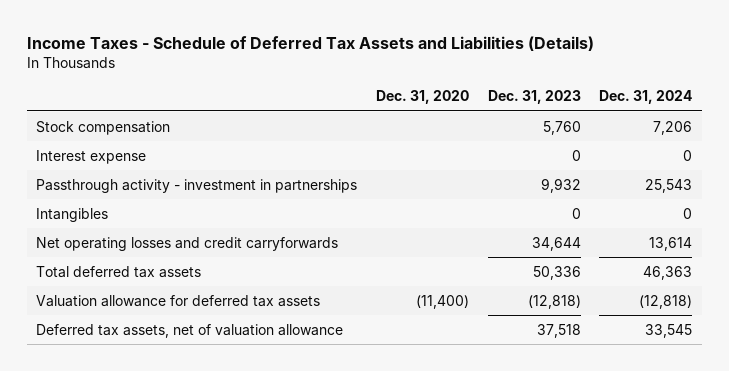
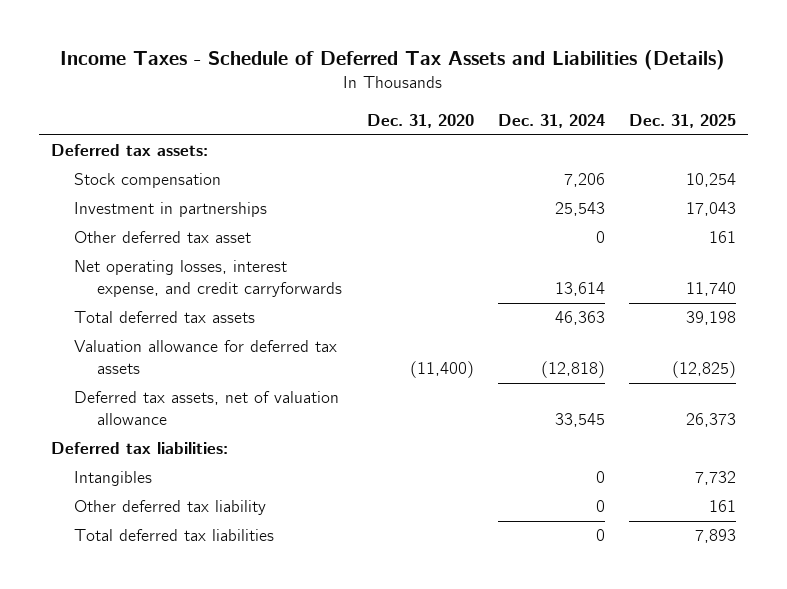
[487,90,581,105] Dec. 31, 2023 -> none
none -> [628,113,736,128] Dec. 31, 2025
none -> [50,144,208,157] Deferred tax assets:
[36,149,147,164] Interest expense -> none
[36,178,358,193] Passthrough activity - investment in partnerships -> [74,202,268,218] Investment in partnerships
none -> [74,231,252,244] Other deferred tax asset
[36,236,339,251] Net operating losses and credit carryforwards -> [74,260,343,298] Net operating losses, interest expense, and credit carryforwards
none -> [50,442,228,455] Deferred tax liabilities:
[36,207,109,222] Intangibles -> [74,471,153,487] Intangibles
none -> [74,500,267,516] Other deferred tax liability
none -> [74,529,275,542] Total deferred tax liabilities

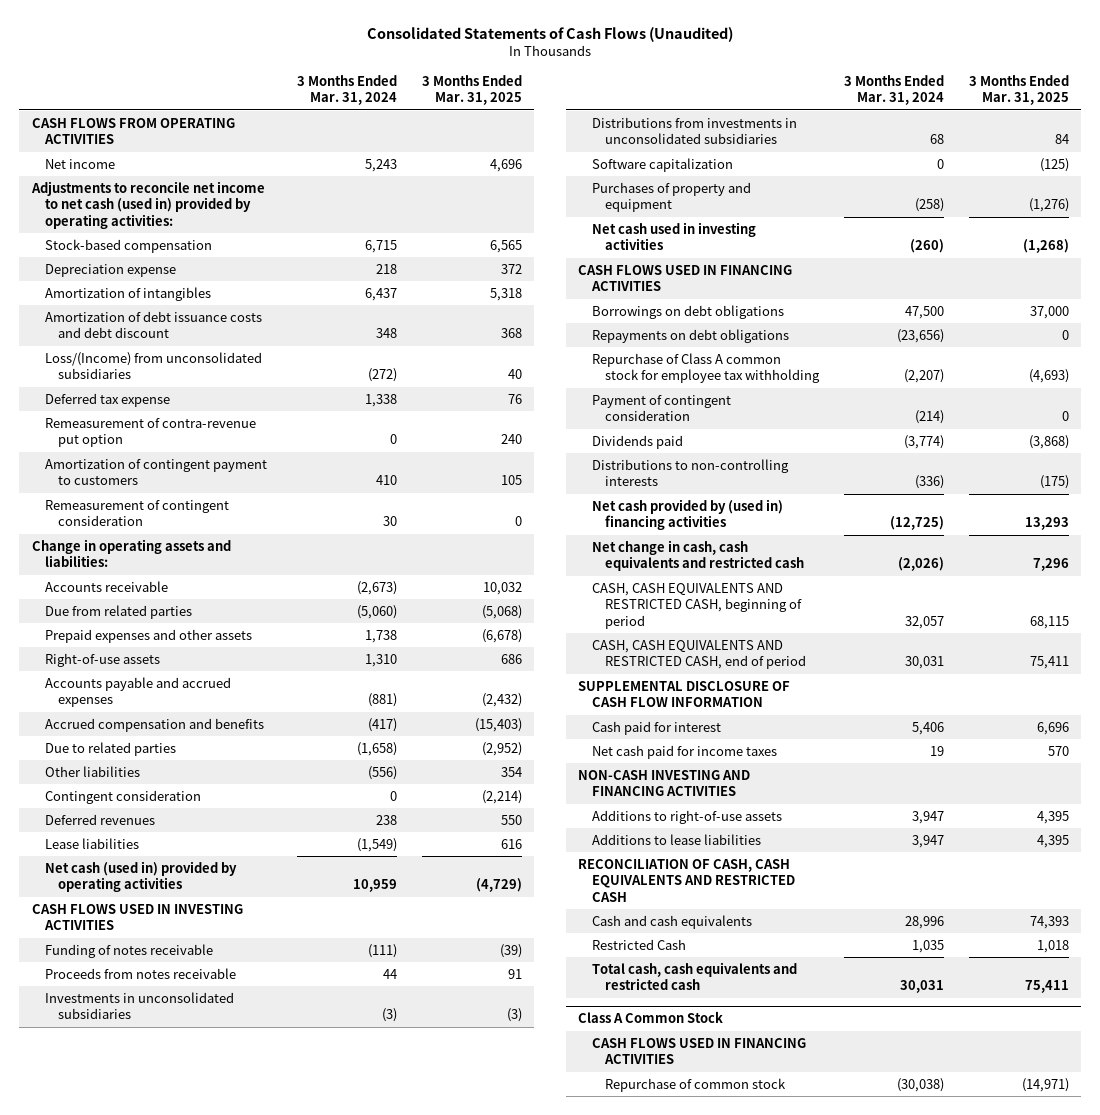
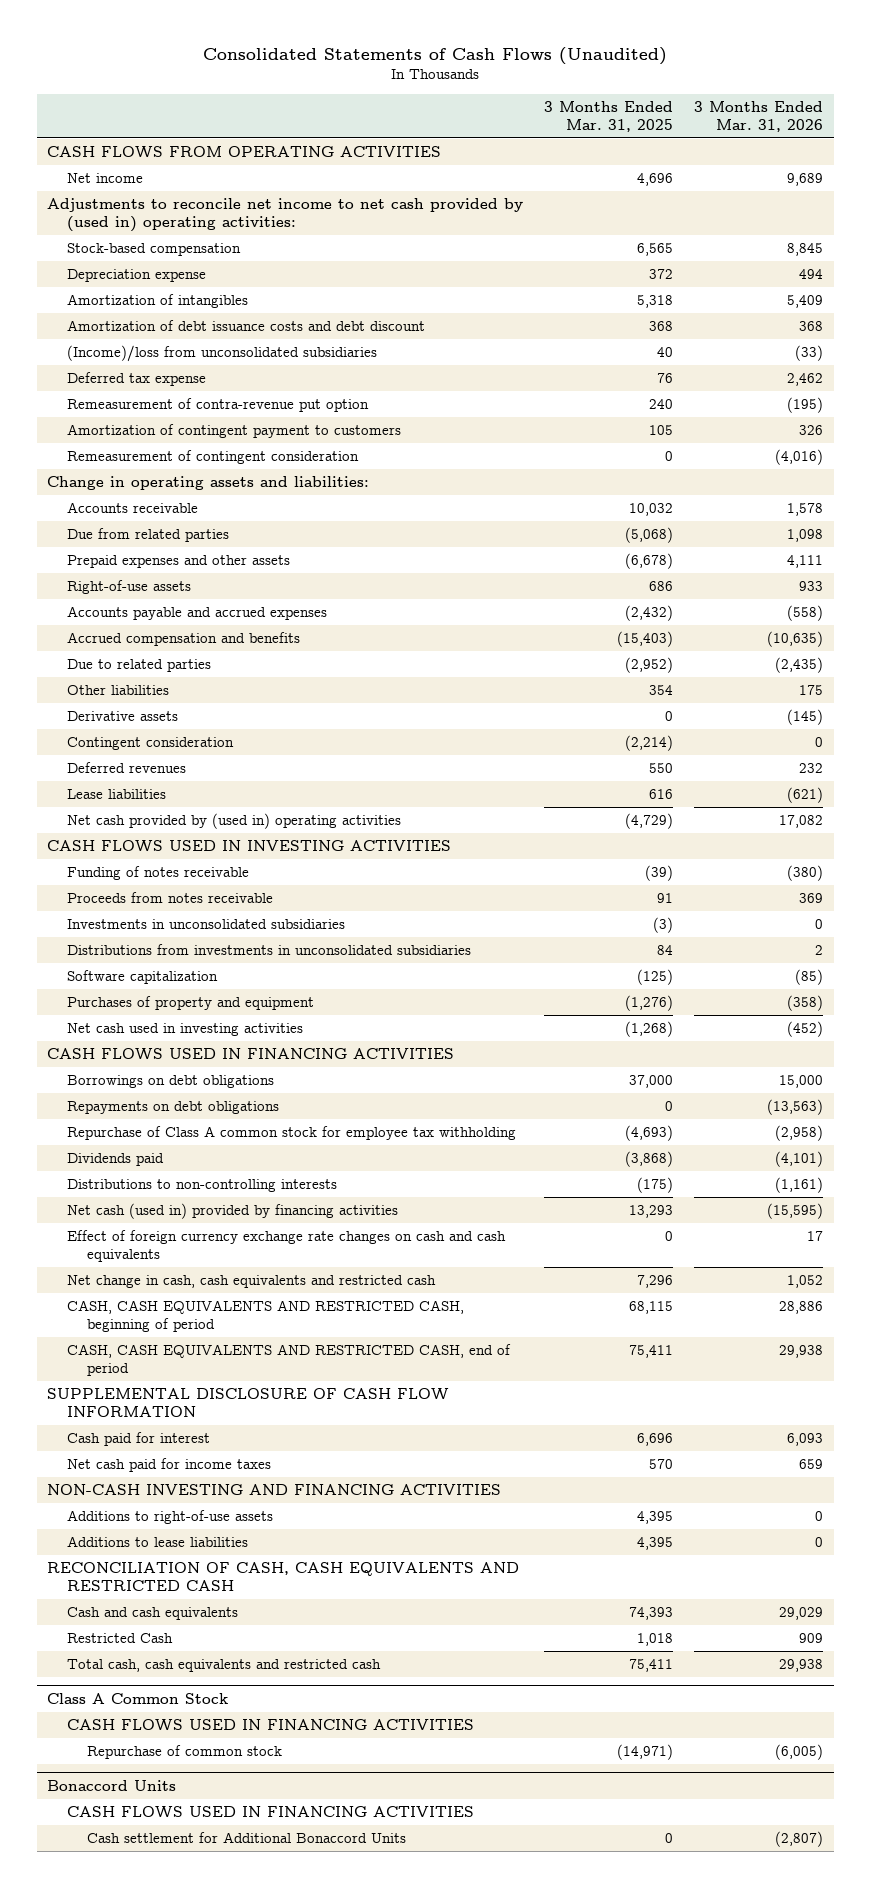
[297,74,398,106] 3 Months Ended Mar. 31, 2024 -> none
none -> [694,101,824,132] 3 Months Ended Mar. 31, 2026
[30,180,265,229] Adjustments to reconcile net income to net cash (used in) provided by operating activities: -> [47,197,524,232] Adjustments to reconcile net income to net cash provided by (used in) operating activities:
[44,351,262,380] Loss/(Income) from unconsolidated subsidiaries -> [67,344,378,362] (Income)/loss from unconsolidated subsidiaries
none -> [67,710,179,721] Derivative assets
[44,860,237,893] Net cash (used in) provided by operating activities -> [67,812,402,829] Net cash provided by (used in) operating activities
[591,394,731,422] Payment of contingent consideration -> none
[591,498,783,531] Net cash provided by (used in) financing activities -> [67,1202,399,1219] Net cash (used in) provided by financing activities
none -> [67,1229,507,1262] Effect of foreign currency exchange rate changes on cash and cash equivalents
none -> [47,1779,177,1791] Bonaccord Units
none -> [67,1805,475,1818] CASH FLOWS USED IN FINANCING ACTIVITIES
none -> [86,1831,406,1843] Cash settlement for Additional Bonaccord Units

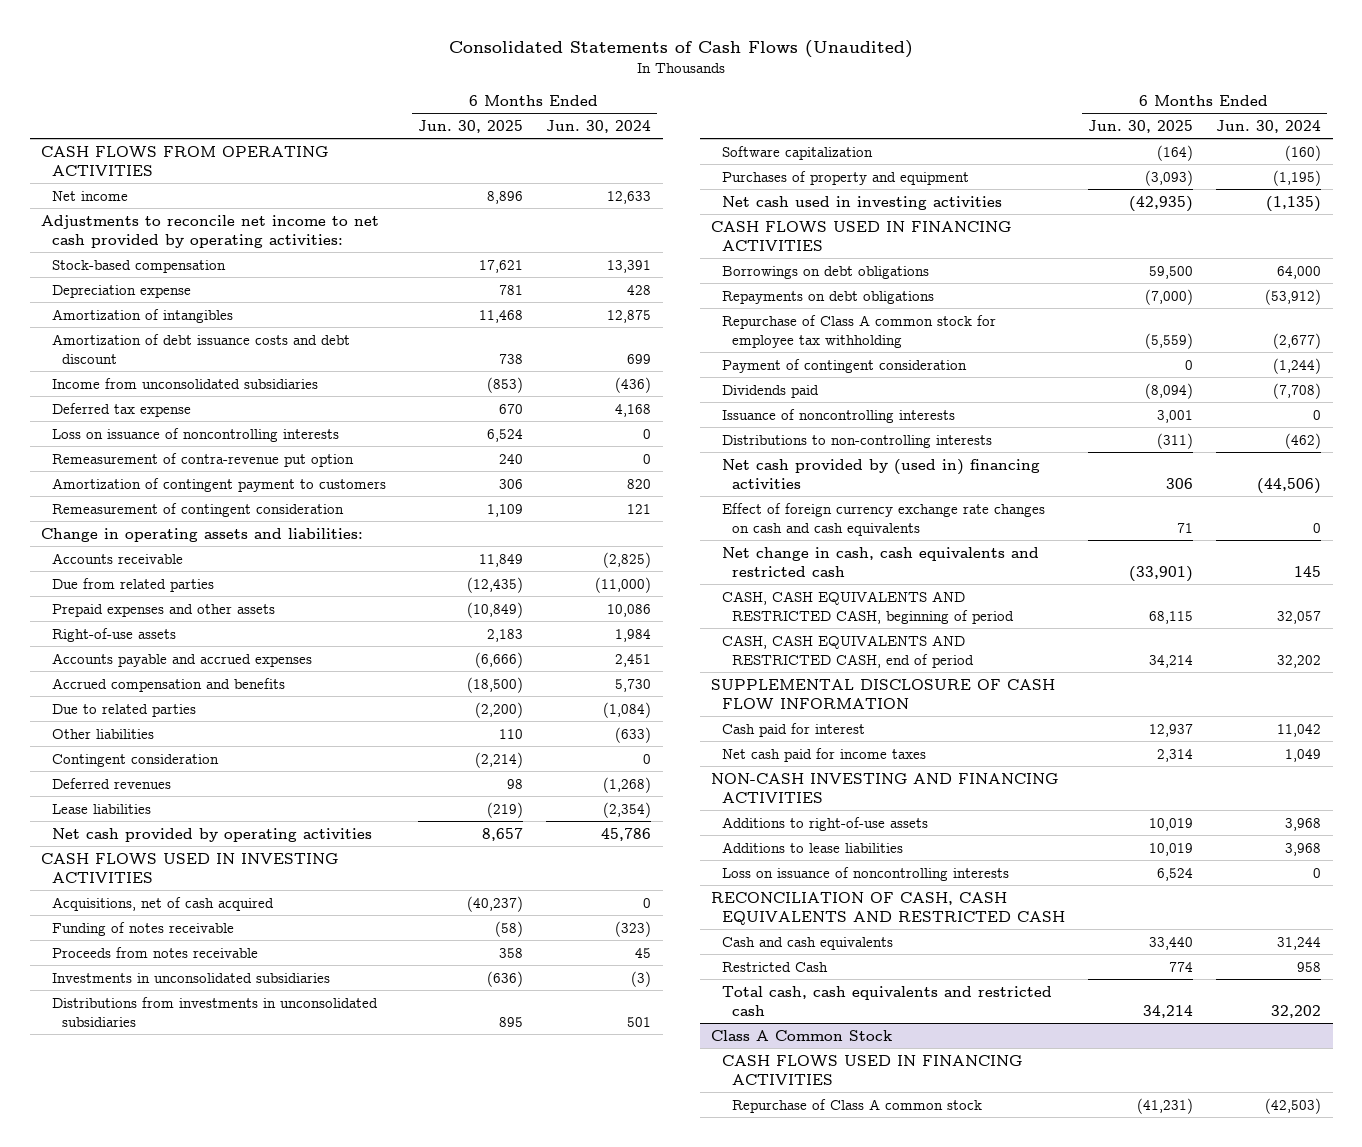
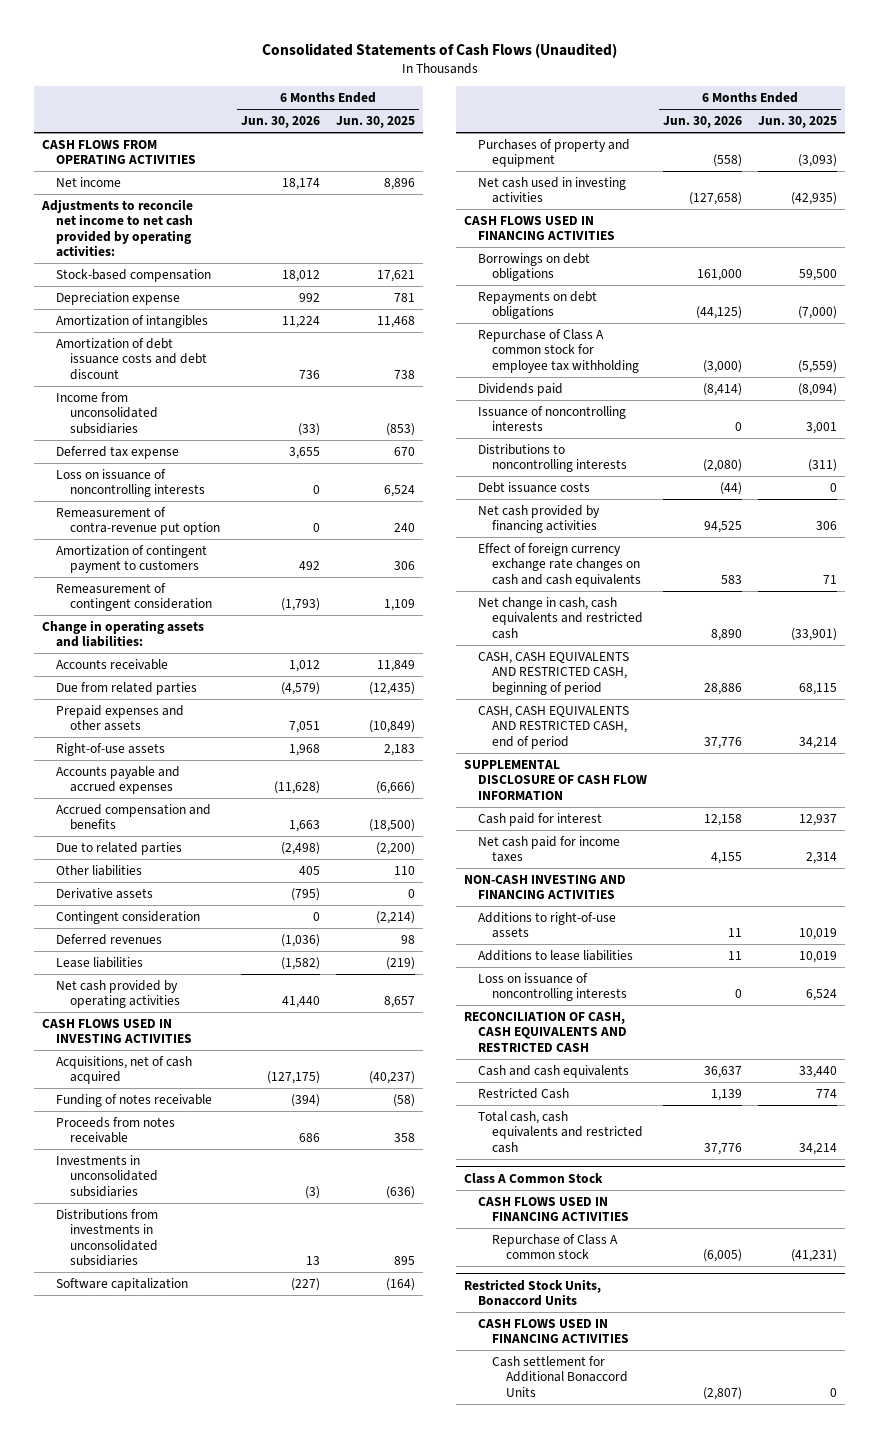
[545,119,651,133] Jun. 30, 2024 -> none
none -> [241,116,321,129] Jun. 30, 2026
none -> [56,887,154,899] Derivative assets
[721,358,967,373] Payment of contingent consideration -> none
[721,434,992,448] Distributions to non-controlling interests -> [478,443,627,473] Distributions to noncontrolling interests
none -> [478,481,591,493] Debt issuance costs
[721,458,1040,489] Net cash provided by (used in) financing activities -> [478,504,601,534] Net cash provided by financing activities
none -> [464,1278,602,1306] Restricted Stock Units, Bonaccord Units
none -> [478,1318,629,1344] CASH FLOWS USED IN FINANCING ACTIVITIES
none -> [491,1355,628,1397] Cash settlement for Additional Bonaccord Units

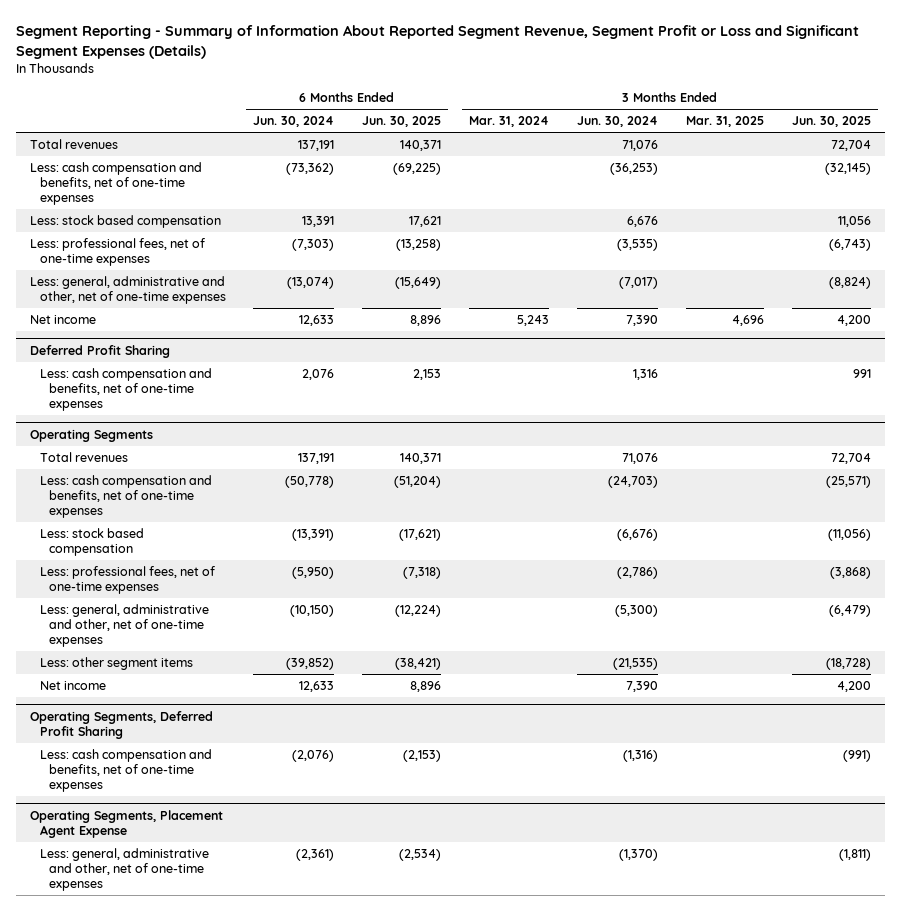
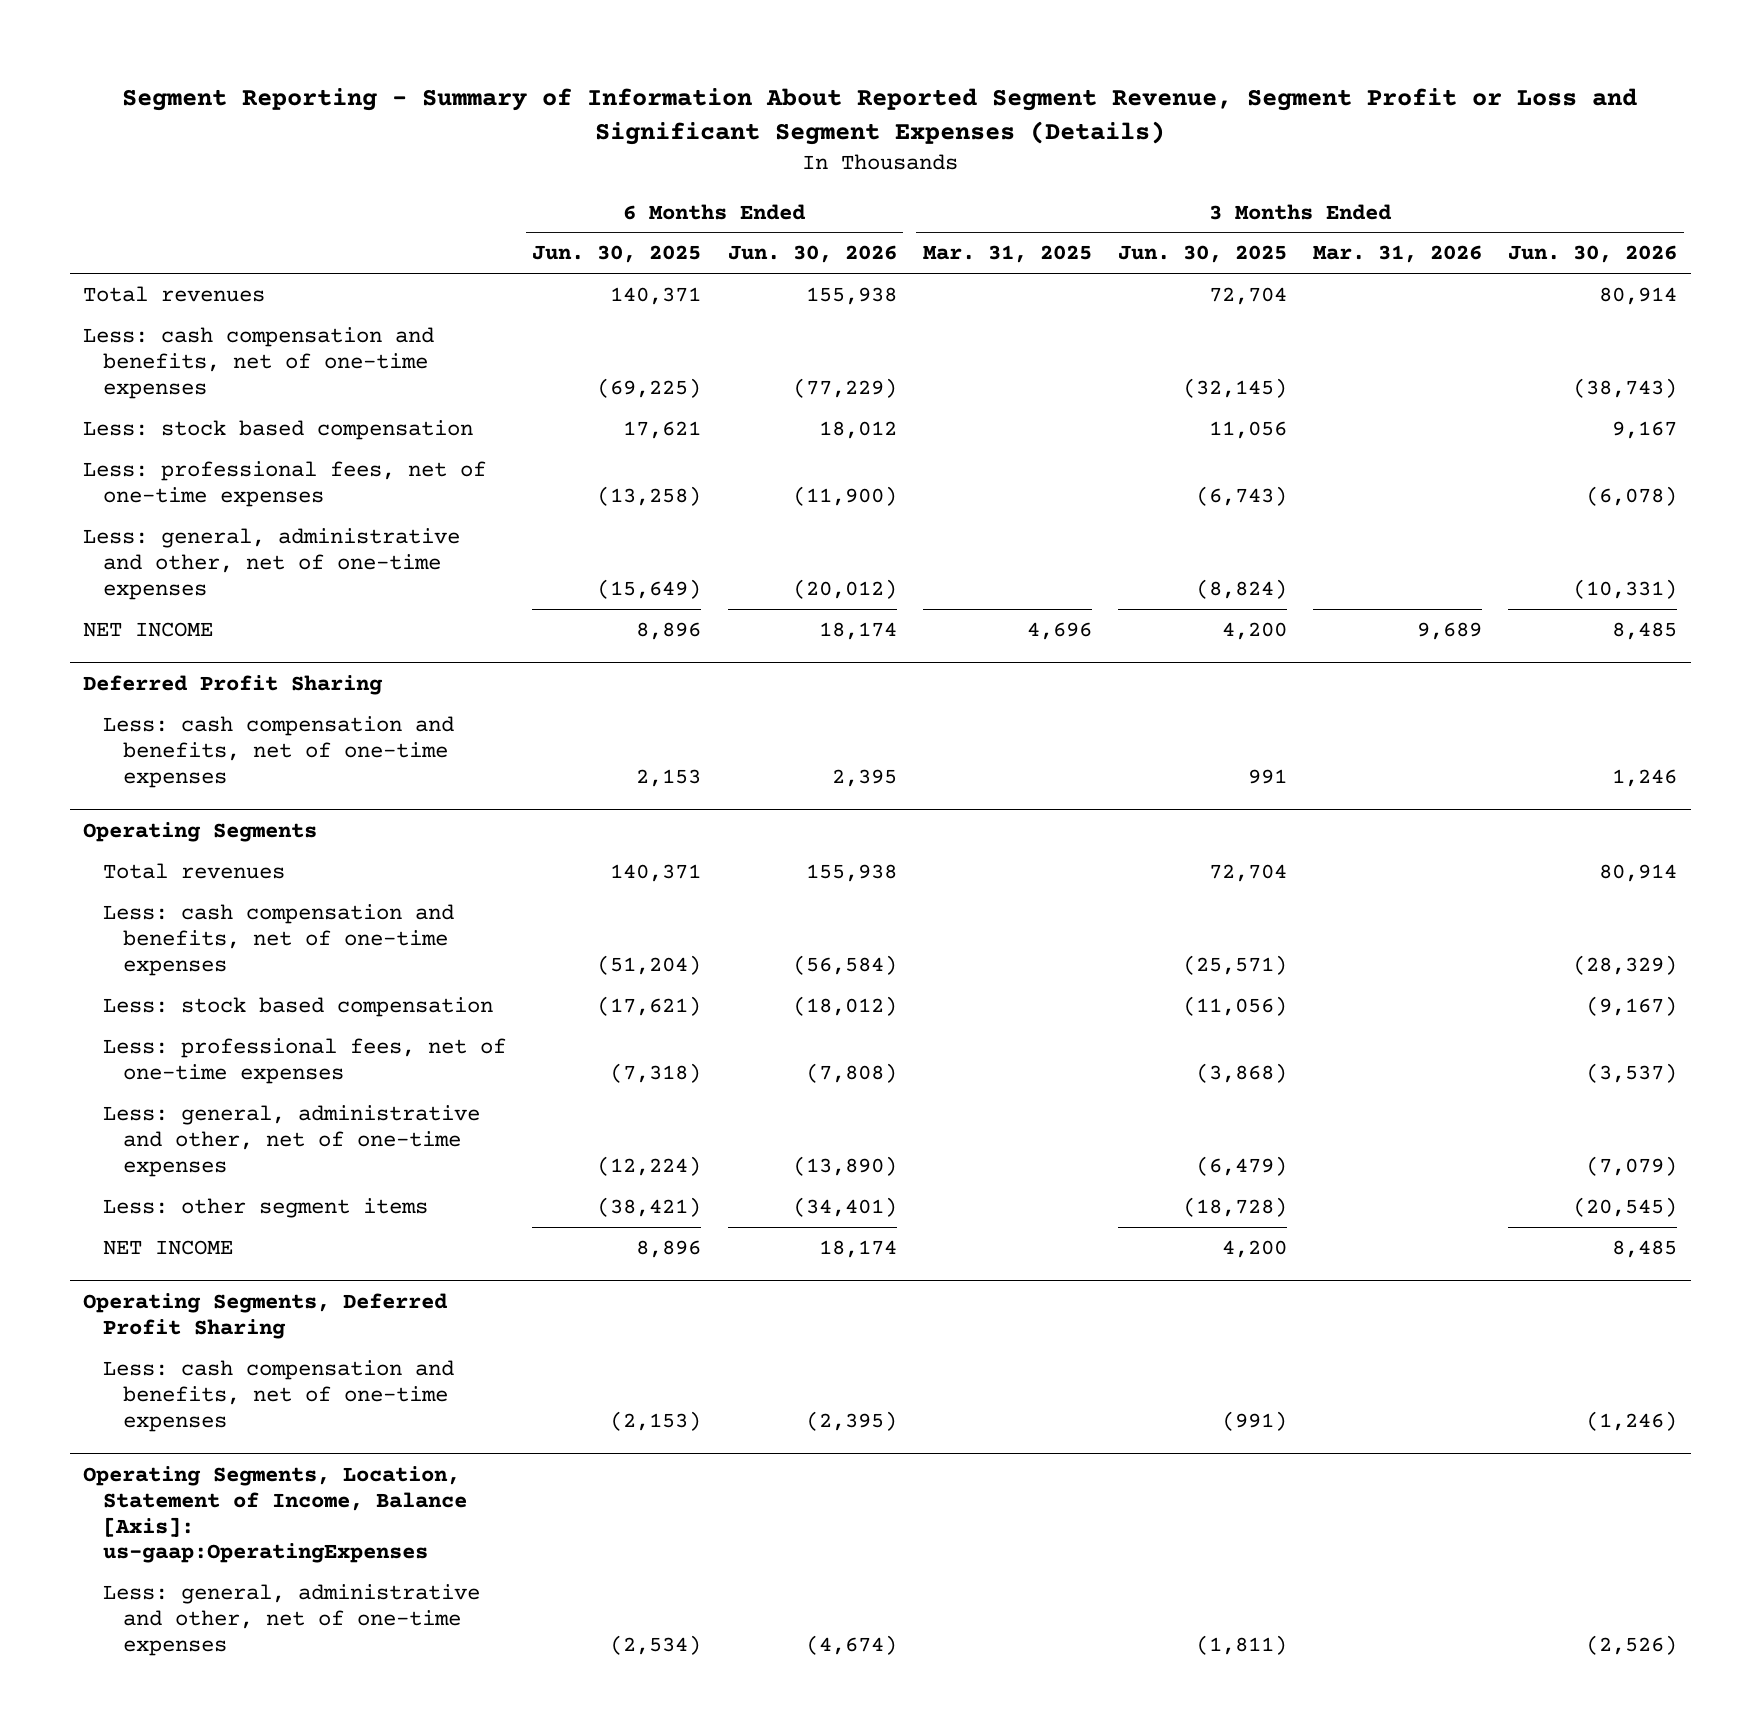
[253,116,335,128] Jun. 30, 2024 -> none
[469,116,550,128] Mar. 31, 2024 -> none
[577,116,659,128] Jun. 30, 2024 -> none
none -> [727,245,897,264] Jun. 30, 2026
none -> [1313,245,1483,264] Mar. 31, 2026
none -> [1508,245,1678,264] Jun. 30, 2026
[30,315,97,325] Net income -> [83,621,214,637] NET INCOME
[39,681,106,691] Net income -> [103,1239,234,1255] NET INCOME
[30,809,224,838] Operating Segments, Placement Agent Expense -> none
none -> [83,1465,468,1564] Operating Segments, Location, Statement of Income, Balance [Axis]: us-gaap:OperatingExpenses

